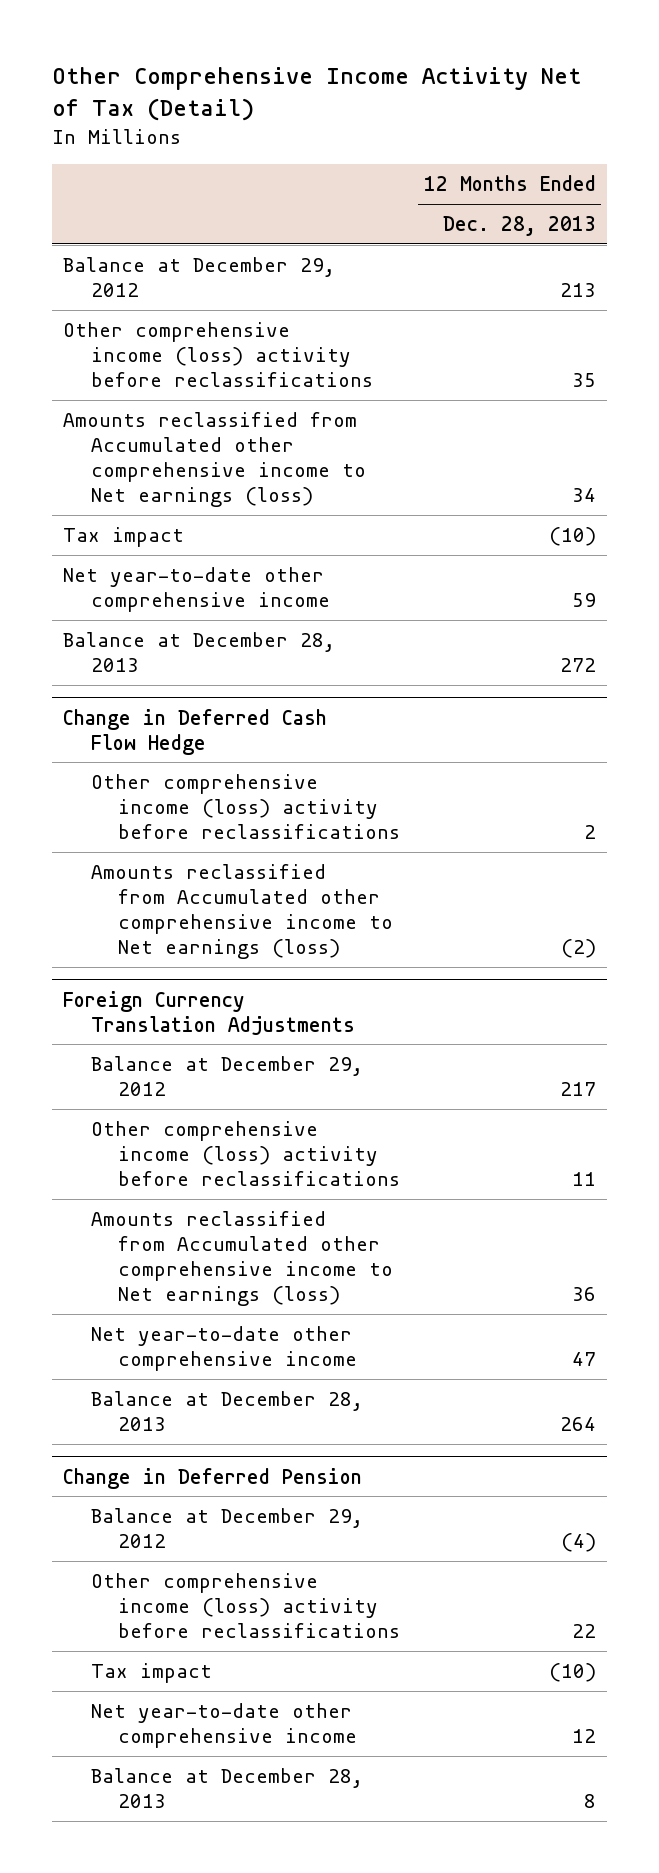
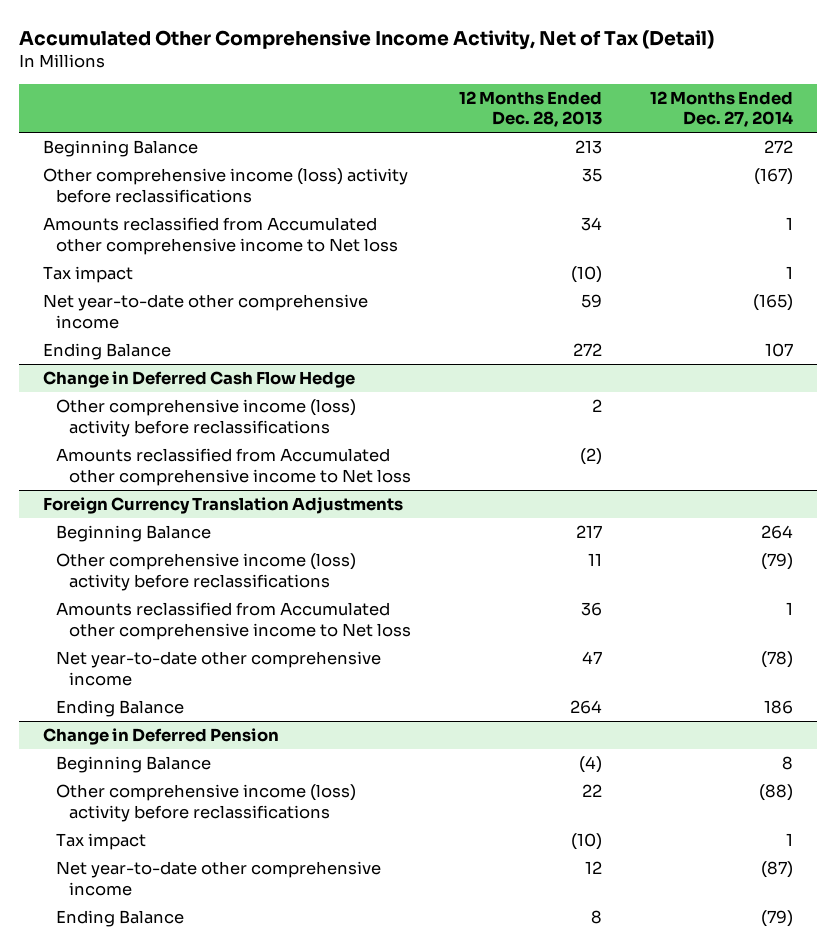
[51,66,581,121] Other Comprehensive Income Activity Net of Tax (Detail) -> [19,29,715,50] Accumulated Other Comprehensive Income Activity, Net of Tax (Detail)
none -> [650,90,794,128] 12 Months Ended Dec. 27, 2014
[63,257,336,298] Balance at December 29, 2012 -> [43,139,199,157] Beginning Balance
[63,412,366,508] Amounts reclassified from Accumulated other comprehensive income to Net earnings (loss) -> [43,216,399,255] Amounts reclassified from Accumulated other comprehensive income to Net loss
[63,632,336,673] Balance at December 28, 2013 -> [43,342,172,360] Ending Balance
[90,864,394,960] Amounts reclassified from Accumulated other comprehensive income to Net earnings (loss) -> [56,447,412,486] Amounts reclassified from Accumulated other comprehensive income to Net loss
[90,1056,363,1097] Balance at December 29, 2012 -> [56,524,212,542] Beginning Balance
[90,1211,394,1307] Amounts reclassified from Accumulated other comprehensive income to Net earnings (loss) -> [56,601,412,640] Amounts reclassified from Accumulated other comprehensive income to Net loss
[90,1391,363,1432] Balance at December 28, 2013 -> [56,699,185,717] Ending Balance
[90,1508,363,1549] Balance at December 29, 2012 -> [56,755,212,773] Beginning Balance
[90,1768,363,1809] Balance at December 28, 2013 -> [56,909,185,927] Ending Balance

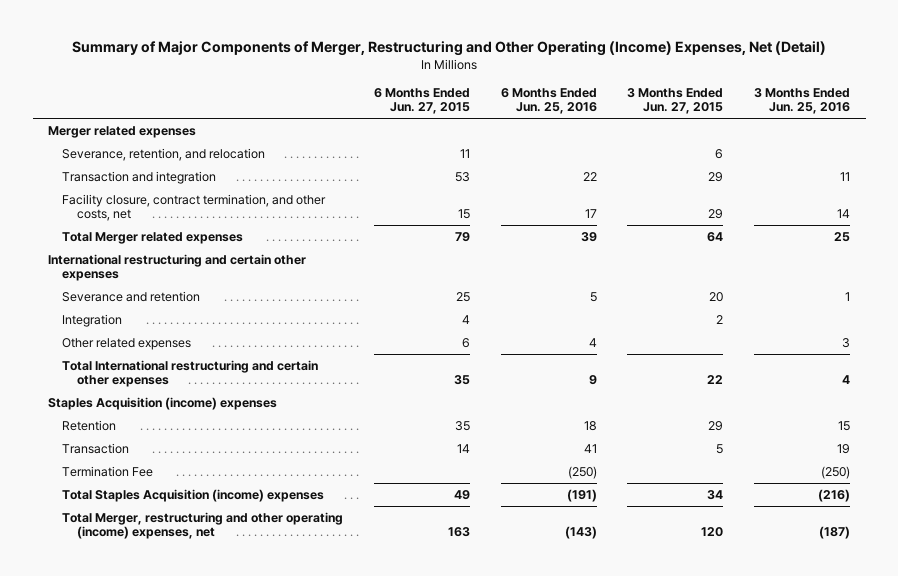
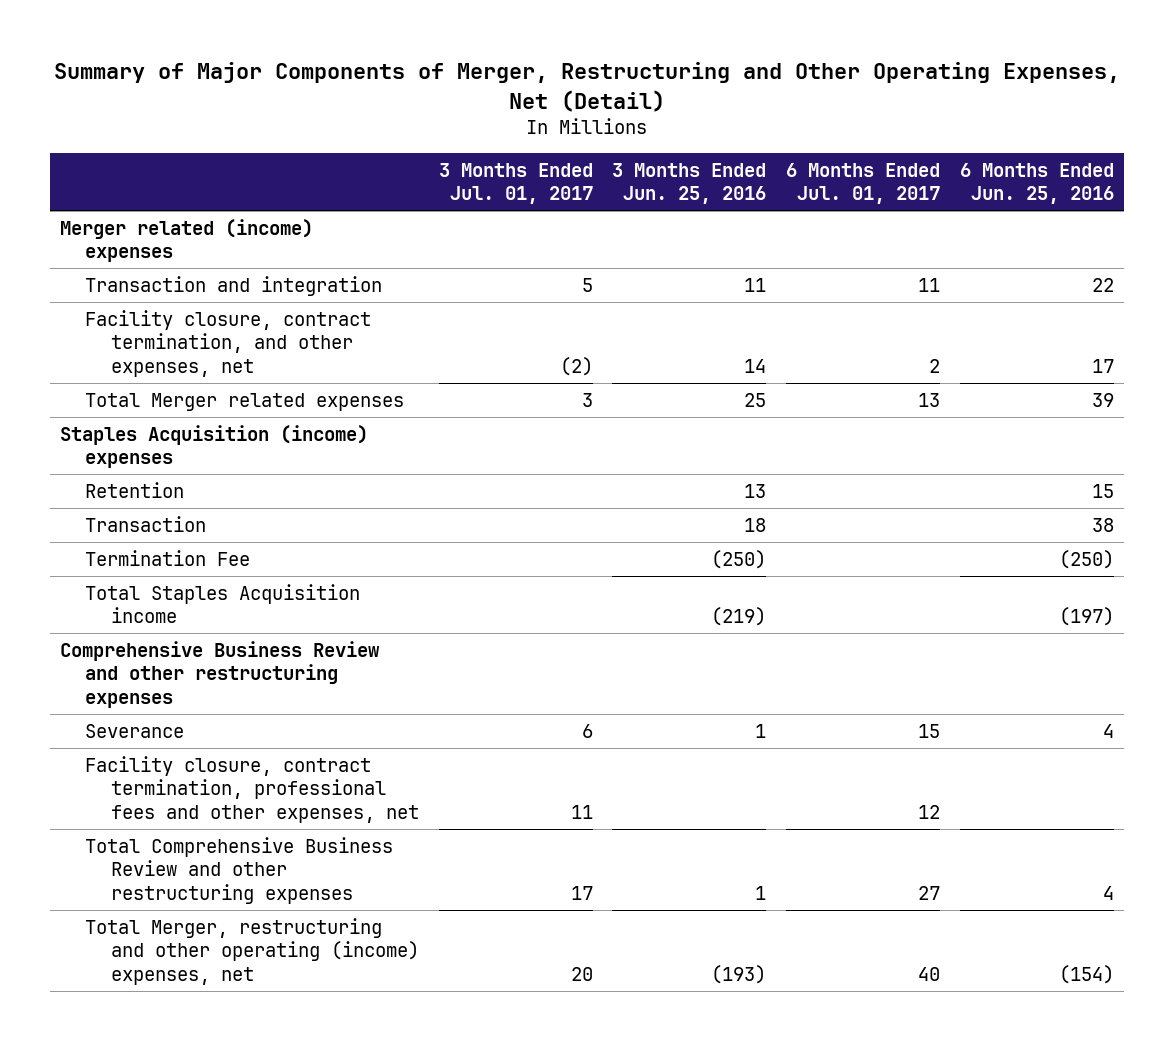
[72,41,827,57] Summary of Major Components of Merger, Restructuring and Other Operating (Income) Expenses, Net (Detail) -> [53,62,1120,112] Summary of Major Components of Merger, Restructuring and Other Operating Expenses, Net (Detail)
[374,87,471,115] 6 Months Ended Jun. 27, 2015 -> none
[627,87,724,115] 3 Months Ended Jun. 27, 2015 -> none
none -> [438,162,593,205] 3 Months Ended Jul. 01, 2017
none -> [786,162,941,205] 6 Months Ended Jul. 01, 2017
[62,147,266,161] Severance, retention, and relocation -> none
[48,125,197,138] Merger related expenses -> [60,218,314,263] Merger related (income) expenses
[62,193,327,222] Facility closure, contract termination, and other costs, net -> [85,309,372,378] Facility closure, contract termination, and other expenses, net
[48,253,307,282] International restructuring and certain other expenses -> none
[62,290,201,302] Severance and retention -> none
[62,313,123,327] Integration -> none
[62,337,192,350] Other related expenses -> none
[62,359,319,388] Total International restructuring and certain other expenses -> none
[583,420,597,431] 18 -> [1091,483,1114,498] 15
[838,420,851,431] 15 -> [744,483,767,498] 13
[583,443,597,453] 41 -> [1091,517,1114,532] 38
[837,443,851,454] 19 -> [744,517,767,532] 18
[62,488,325,502] Total Staples Acquisition (income) expenses -> [85,583,361,624] Total Staples Acquisition income
[566,488,597,502] (191) -> [1058,607,1114,627] (197)
[818,488,851,502] (216) -> [711,607,767,627] (219)
none -> [60,640,381,709] Comprehensive Business Review and other restructuring expenses
none -> [85,723,185,738] Severance
none -> [85,755,419,824] Facility closure, contract termination, professional fees and other expenses, net
none -> [85,836,394,905] Total Comprehensive Business Review and other restructuring expenses
[564,526,597,540] (143) -> [1058,965,1114,985] (154)
[819,526,851,540] (187) -> [711,965,767,985] (193)

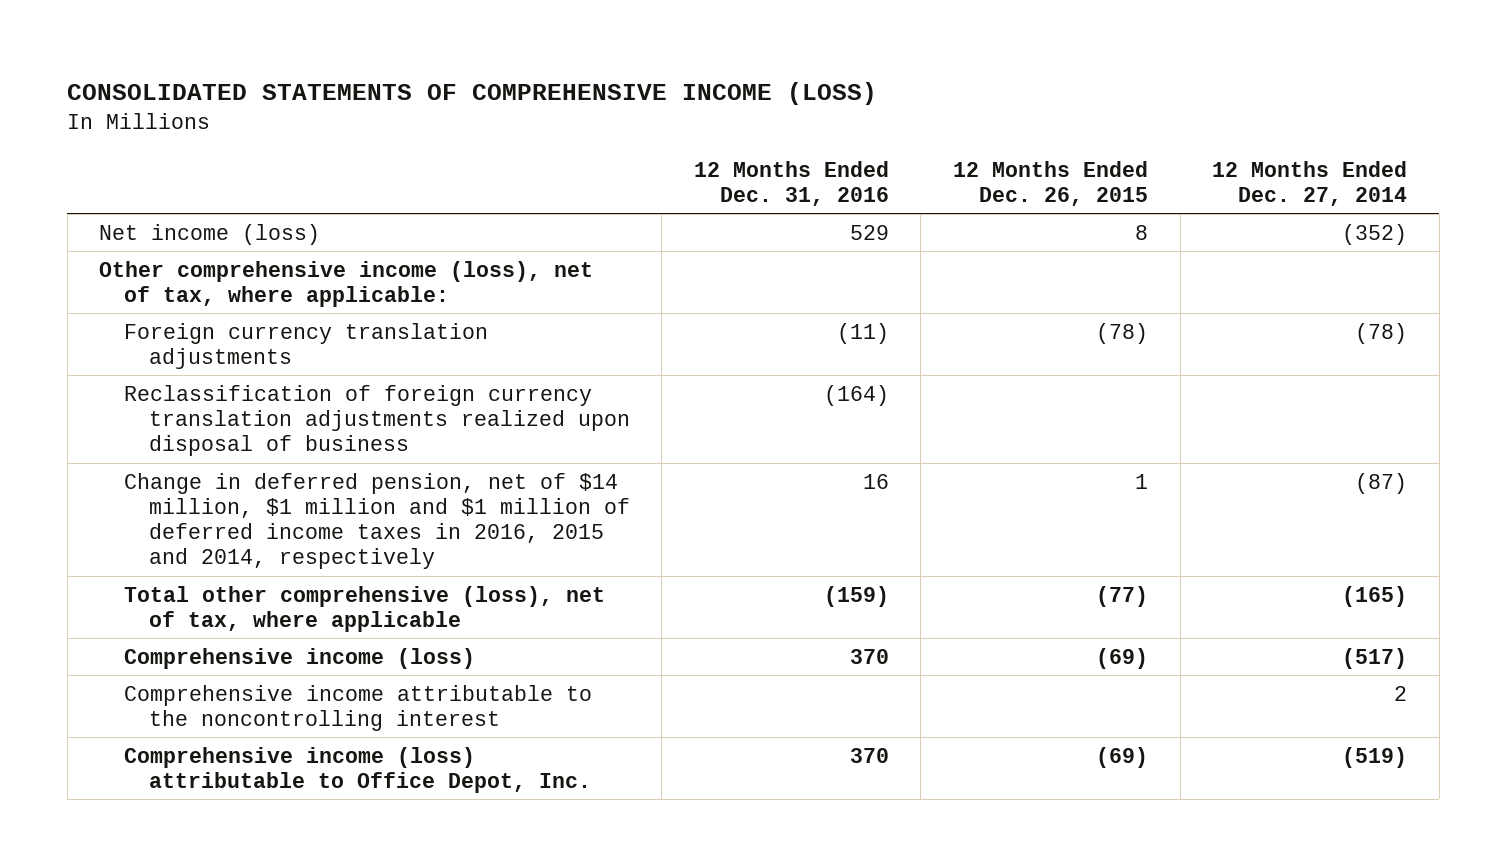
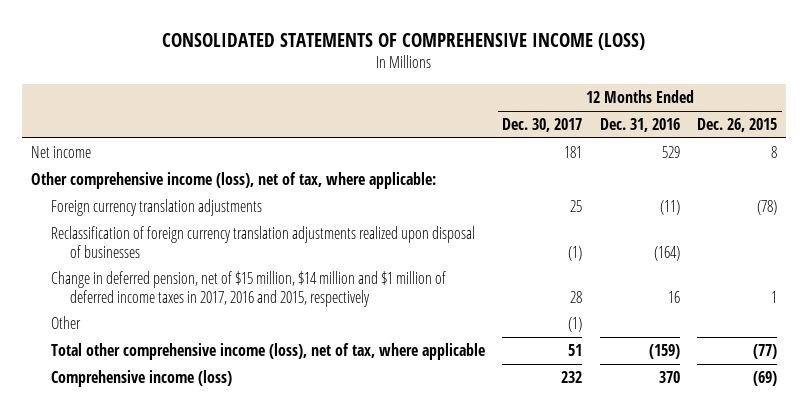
[1212,160,1408,206] 12 Months Ended Dec. 27, 2014 -> none
none -> [502,118,583,133] Dec. 30, 2017
[99,223,321,245] Net income (loss) -> [30,146,91,159] Net income
[123,384,630,457] Reclassification of foreign currency translation adjustments realized upon disposal of business -> [50,226,475,258] Reclassification of foreign currency translation adjustments realized upon disposal of businesses
[123,472,630,570] Change in deferred pension, net of $14 million, $1 million and $1 million of deferred income taxes in 2016, 2015 and 2014, respectively -> [50,271,446,307] Change in deferred pension, net of $15 million, $14 million and $1 million of deferred income taxes in 2017, 2016 and 2015, respectively
none -> [50,316,81,330] Other
[123,585,605,632] Total other comprehensive (loss), net of tax, where applicable -> [50,343,485,361] Total other comprehensive income (loss), net of tax, where applicable
[123,684,592,731] Comprehensive income attributable to the noncontrolling interest -> none
[123,746,591,793] Comprehensive income (loss) attributable to Office Depot, Inc. -> none

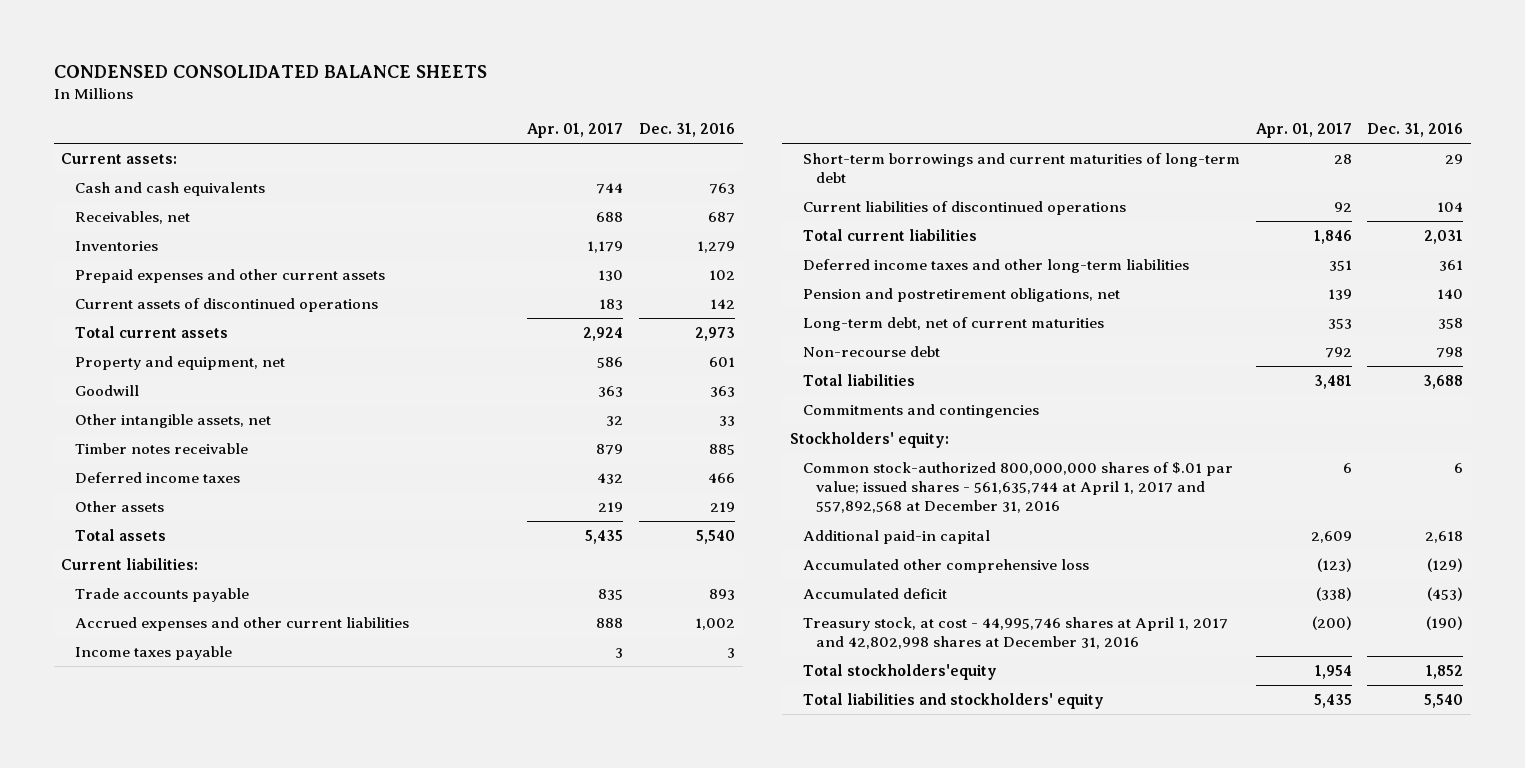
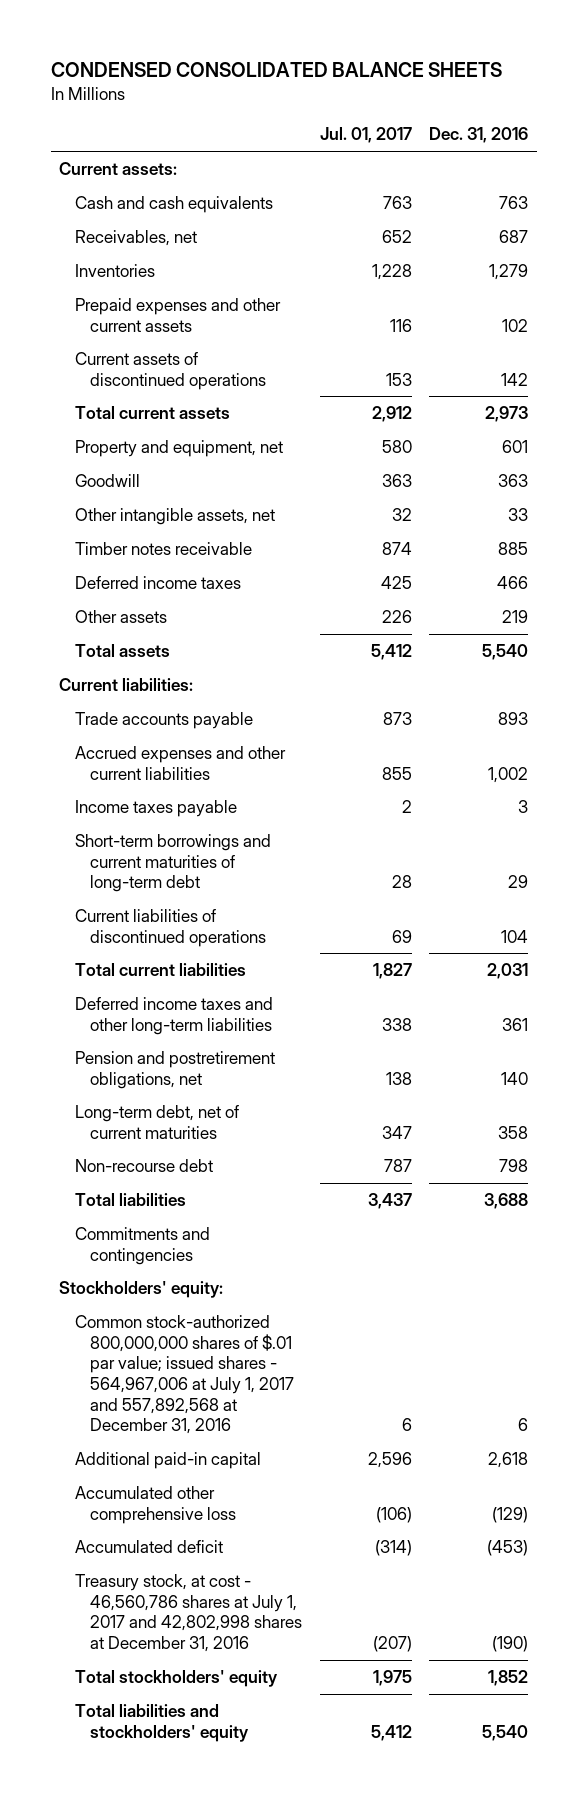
[527,123,624,139] Apr. 01, 2017 -> none
none -> [319,127,412,144] Jul. 01, 2017
[802,461,1233,514] Common stock-authorized 800,000,000 shares of $.01 par value; issued shares - 561,635,744 at April 1, 2017 and 557,892,568 at December 31, 2016 -> [74,1315,295,1435] Common stock-authorized 800,000,000 shares of $.01 par value; issued shares - 564,967,006 at July 1, 2017 and 557,892,568 at December 31, 2016
[802,616,1228,650] Treasury stock, at cost - 44,995,746 shares at April 1, 2017 and 42,802,998 shares at December 31, 2016 -> [74,1574,303,1653] Treasury stock, at cost - 46,560,786 shares at July 1, 2017 and 42,802,998 shares at December 31, 2016
[802,663,997,680] Total stockholders'equity -> [74,1670,278,1688] Total stockholders' equity

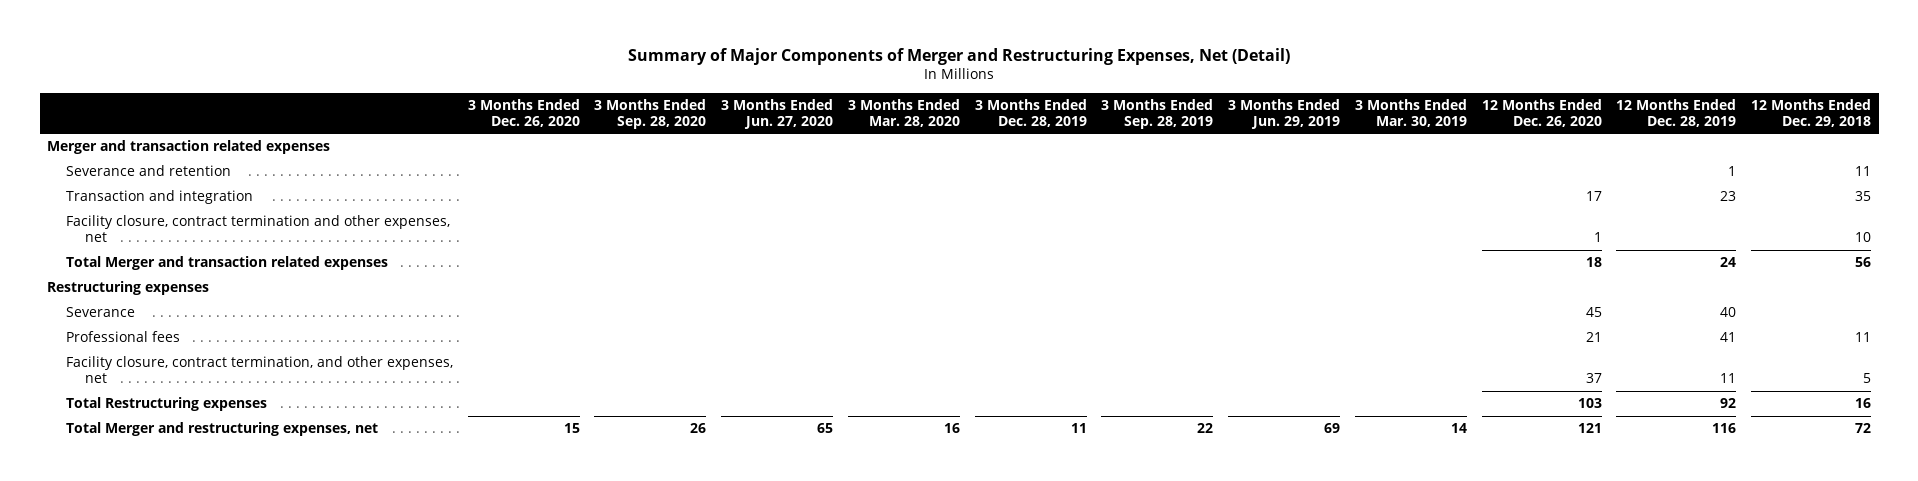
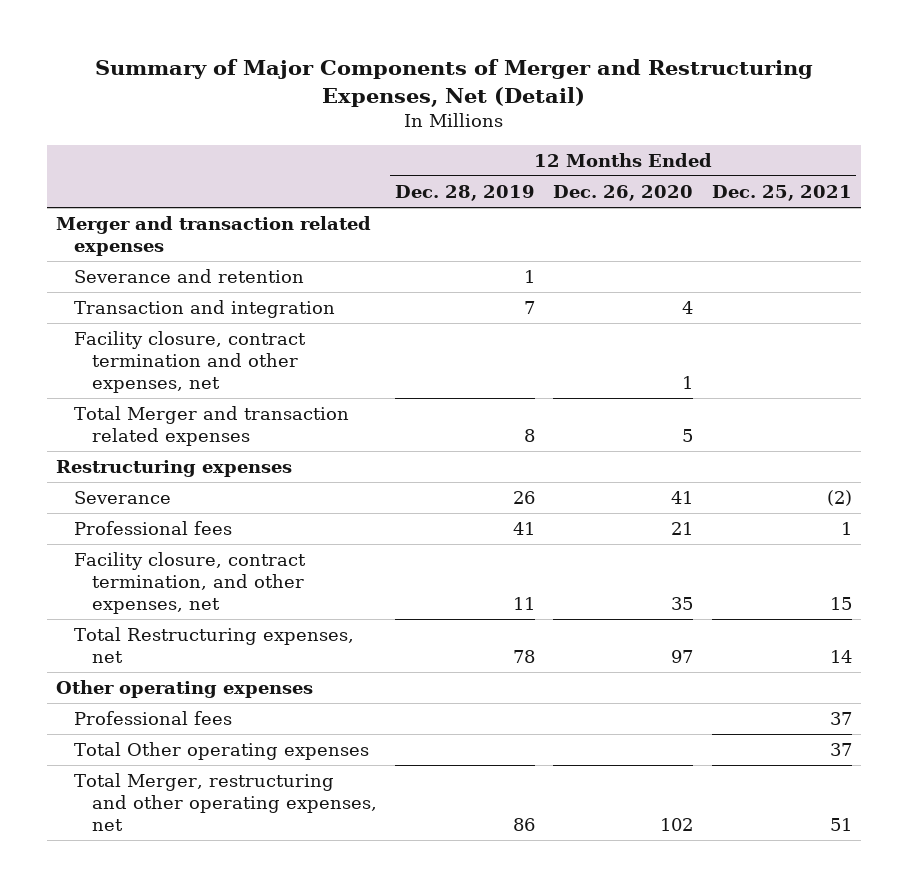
[467,99,580,127] 3 Months Ended Dec. 26, 2020 -> none
[594,99,707,129] 3 Months Ended Sep. 28, 2020 -> none
[721,99,834,129] 3 Months Ended Jun. 27, 2020 -> none
[847,99,960,127] 3 Months Ended Mar. 28, 2020 -> none
[974,99,1087,127] 3 Months Ended Dec. 28, 2019 -> none
[1101,99,1214,129] 3 Months Ended Sep. 28, 2019 -> none
[1228,99,1341,129] 3 Months Ended Jun. 29, 2019 -> none
[1354,99,1467,127] 3 Months Ended Mar. 30, 2019 -> none
[1751,99,1872,127] 12 Months Ended Dec. 29, 2018 -> none
none -> [711,185,852,202] Dec. 25, 2021
[1585,191,1602,202] 17 -> [682,301,694,315] 4
[1720,191,1737,202] 23 -> [524,301,536,315] 7
[1585,257,1602,268] 18 -> [682,429,694,443] 5
[1720,257,1737,268] 24 -> [524,429,536,443] 8
[1585,307,1602,318] 45 -> [671,491,694,505] 41
[1720,307,1737,318] 40 -> [513,491,536,505] 26
[1585,372,1602,383] 37 -> [671,597,694,611] 35
[65,397,267,412] Total Restructuring expenses -> [73,627,354,664] Total Restructuring expenses, net
[1577,398,1602,409] 103 -> [671,650,694,664] 97
[1720,398,1737,409] 92 -> [513,650,536,664] 78
none -> [56,680,314,699] Other operating expenses
none -> [73,711,232,726] Professional fees
none -> [73,742,369,761] Total Other operating expenses
[65,422,378,437] Total Merger and restructuring expenses, net -> [73,773,377,832] Total Merger, restructuring and other operating expenses, net
[1577,423,1602,434] 121 -> [660,818,694,832] 102
[1712,423,1737,434] 116 -> [513,818,536,832] 86

